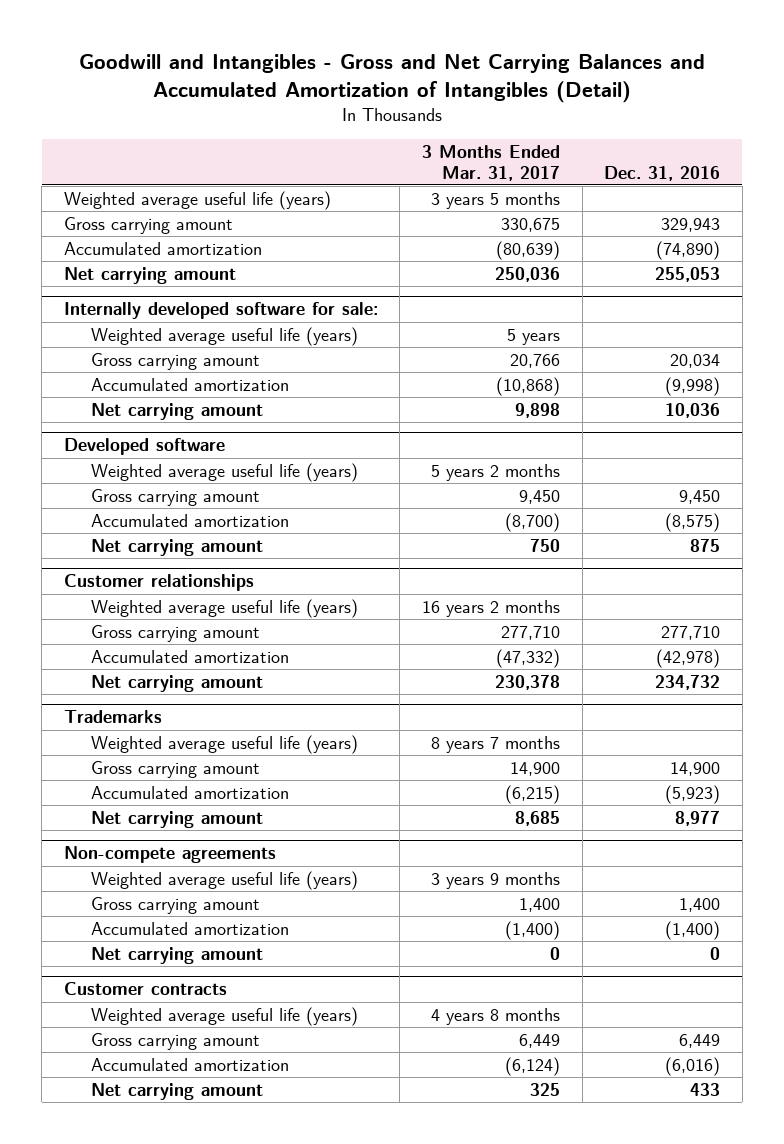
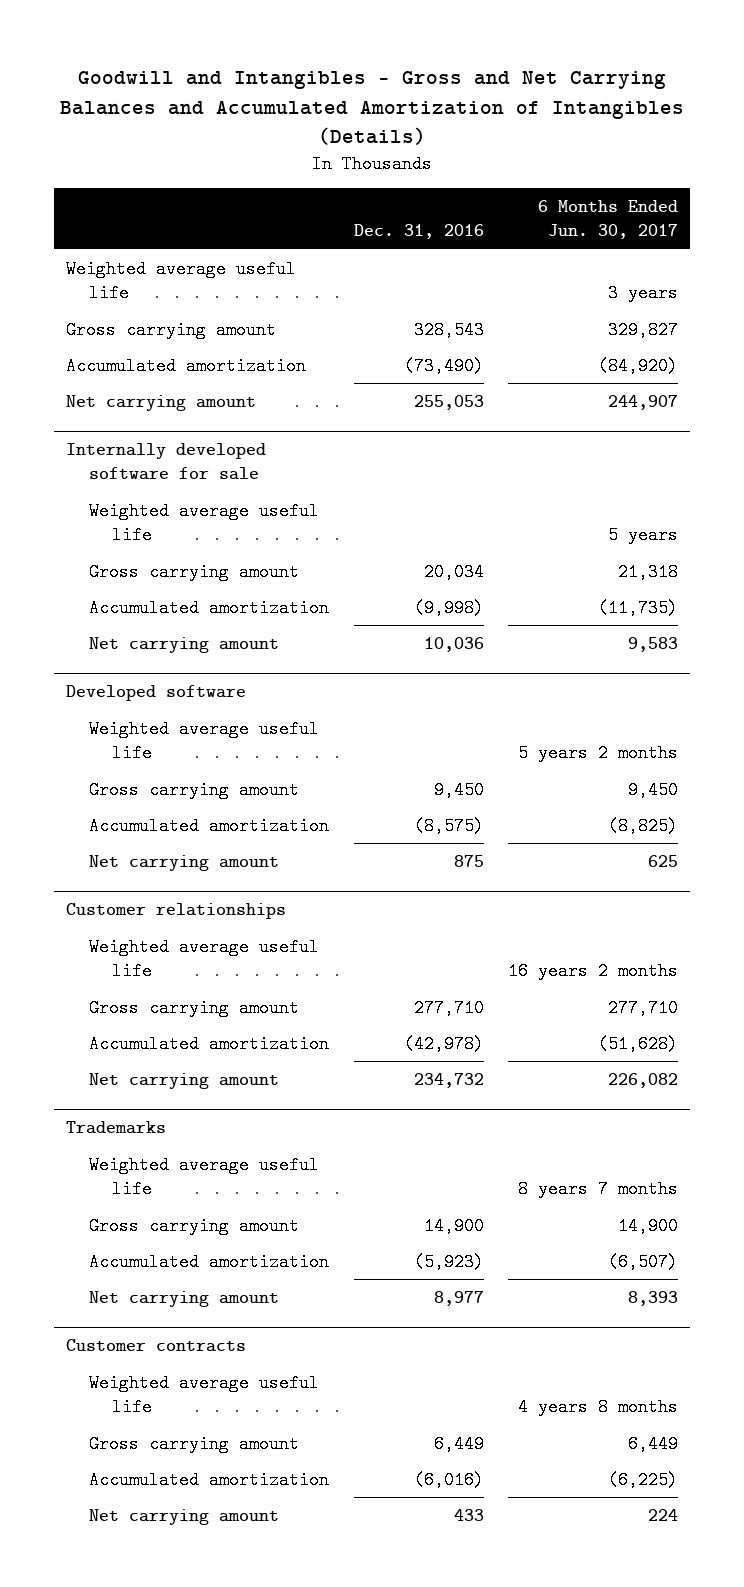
[79,54,706,104] Goodwill and Intangibles - Gross and Net Carrying Balances and Accumulated Amortization of Intangibles (Detail) -> [60,70,685,146] Goodwill and Intangibles - Gross and Net Carrying Balances and Accumulated Amortization of Intangibles (Details)
[422,144,561,181] 3 Months Ended Mar. 31, 2017 -> none
none -> [538,200,679,240] 6 Months Ended Jun. 30, 2017
[63,190,331,210] Weighted average useful life (years) -> [66,260,297,303] Weighted average useful life
[661,217,721,232] 329,943 -> [413,321,484,340] 328,543
[656,240,721,260] (74,890) -> [403,357,484,376] (73,490)
[63,302,378,320] Internally developed software for sale: -> [66,443,267,481] Internally developed software for sale
[91,326,359,346] Weighted average useful life (years) -> [89,502,320,545] Weighted average useful life
[91,462,359,482] Weighted average useful life (years) -> [89,720,320,763] Weighted average useful life
[91,598,359,618] Weighted average useful life (years) -> [89,938,320,981] Weighted average useful life
[91,734,359,754] Weighted average useful life (years) -> [89,1156,320,1199] Weighted average useful life
[63,846,276,864] Non-compete agreements -> none
[91,870,359,890] Weighted average useful life (years) -> none
[91,896,261,914] Gross carrying amount -> none
[91,921,290,935] Accumulated amortization -> none
[91,946,264,964] Net carrying amount -> none
[91,1006,359,1026] Weighted average useful life (years) -> [89,1374,320,1417] Weighted average useful life

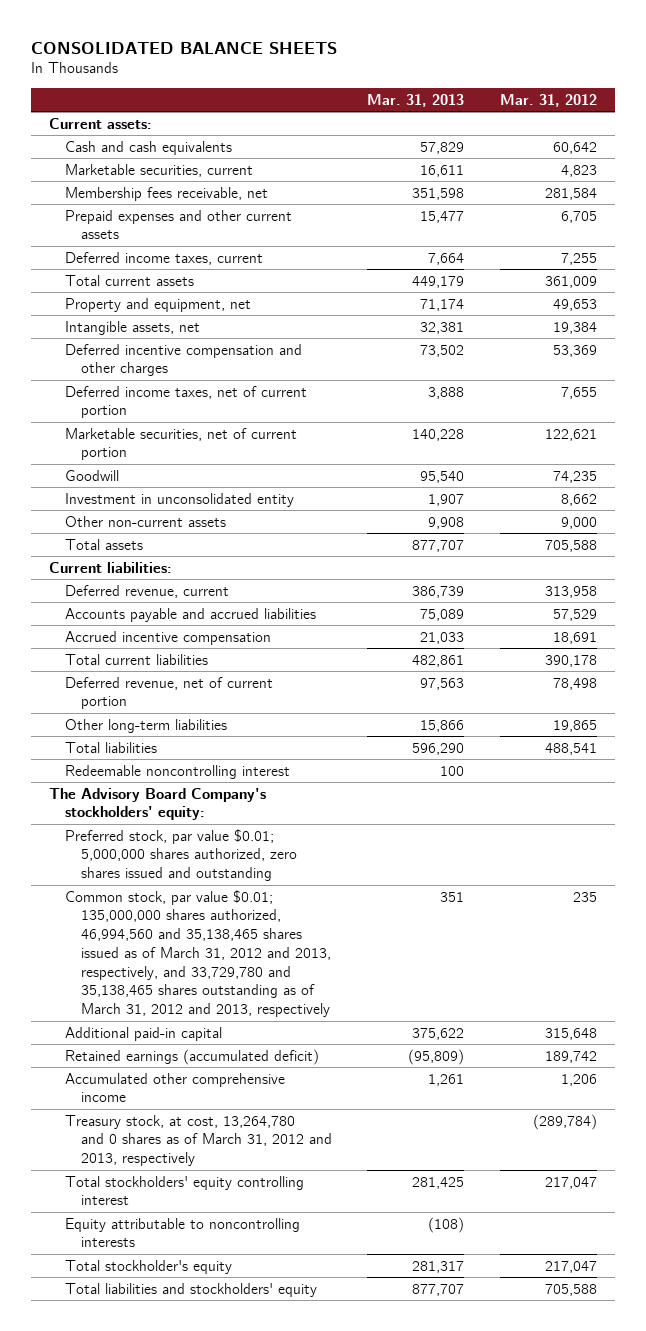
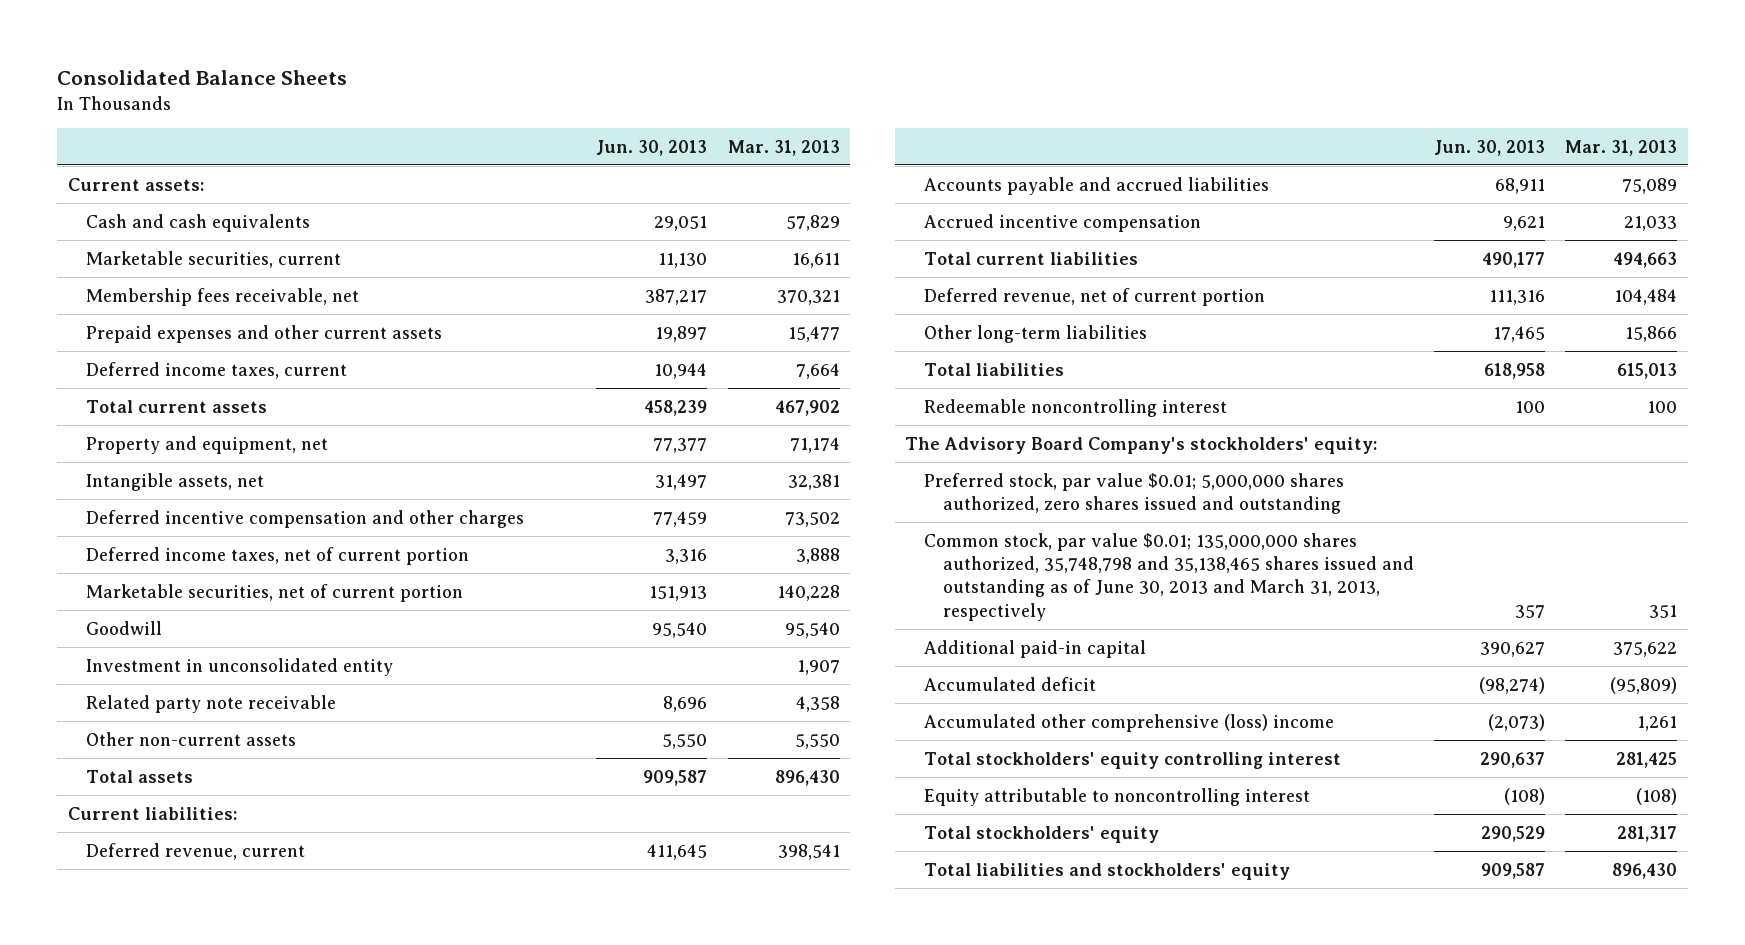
[30,41,337,54] CONSOLIDATED BALANCE SHEETS -> [57,70,348,86] Consolidated Balance Sheets
[500,93,598,107] Mar. 31, 2012 -> none
none -> [596,139,708,156] Jun. 30, 2013
[412,187,465,200] 351,598 -> [776,289,840,305] 370,321
[412,275,465,288] 449,179 -> [774,399,840,416] 467,902
none -> [86,694,337,713] Related party note receivable
[428,516,465,529] 9,908 -> [794,733,840,749] 5,550
[412,539,465,552] 877,707 -> [774,769,840,786] 896,430
[412,585,465,598] 386,739 -> [777,843,840,860] 398,541
[412,654,465,667] 482,861 -> [1613,251,1678,268] 494,663
[420,677,465,690] 97,563 -> [1614,288,1678,305] 104,484
[412,742,465,755] 596,290 -> [1617,362,1678,379] 615,013
[64,889,331,1018] Common stock, par value $0.01; 135,000,000 shares authorized, 46,994,560 and 35,138,465 shares issued as of March 31, 2012 and 2013, respectively, and 33,729,780 and 35,138,465 shares outstanding as of March 31, 2012 and 2013, respectively -> [923,532,1414,621] Common stock, par value $0.01; 135,000,000 shares authorized, 35,748,798 and 35,138,465 shares issued and outstanding as of June 30, 2013 and March 31, 2013, respectively
[64,1114,332,1167] Treasury stock, at cost, 13,264,780 and 0 shares as of March 31, 2012 and 2013, respectively -> none
[64,1048,319,1065] Retained earnings (accumulated deficit) -> [923,676,1096,691] Accumulated deficit
[64,1072,285,1103] Accumulated other comprehensive income -> [923,713,1334,732] Accumulated other comprehensive (loss) income
[64,1217,300,1248] Equity attributable to noncontrolling interests -> [923,787,1310,806] Equity attributable to noncontrolling interest
[64,1259,232,1274] Total stockholder's equity -> [923,825,1159,843] Total stockholders' equity
[412,1283,465,1296] 877,707 -> [1612,862,1678,879] 896,430

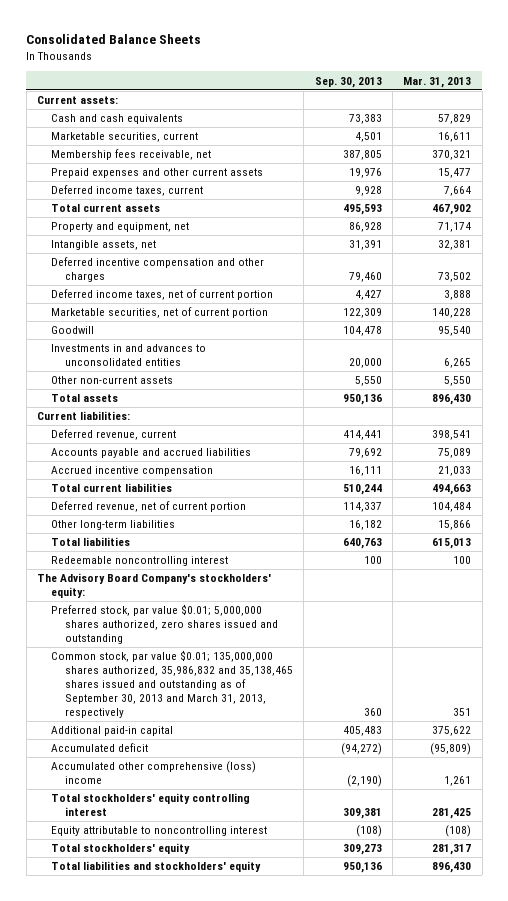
[596,139,708,156] Jun. 30, 2013 -> none
none -> [314,76,382,88] Sep. 30, 2013
[86,694,337,713] Related party note receivable -> none
[86,657,394,676] Investment in unconsolidated entity -> [51,344,207,367] Investments in and advances to unconsolidated entities
[796,659,840,675] 1,907 -> [444,358,472,369] 6,265
[923,532,1414,621] Common stock, par value $0.01; 135,000,000 shares authorized, 35,748,798 and 35,138,465 shares issued and outstanding as of June 30, 2013 and March 31, 2013, respectively -> [51,650,294,719] Common stock, par value $0.01; 135,000,000 shares authorized, 35,986,832 and 35,138,465 shares issued and outstanding as of September 30, 2013 and March 31, 2013, respectively

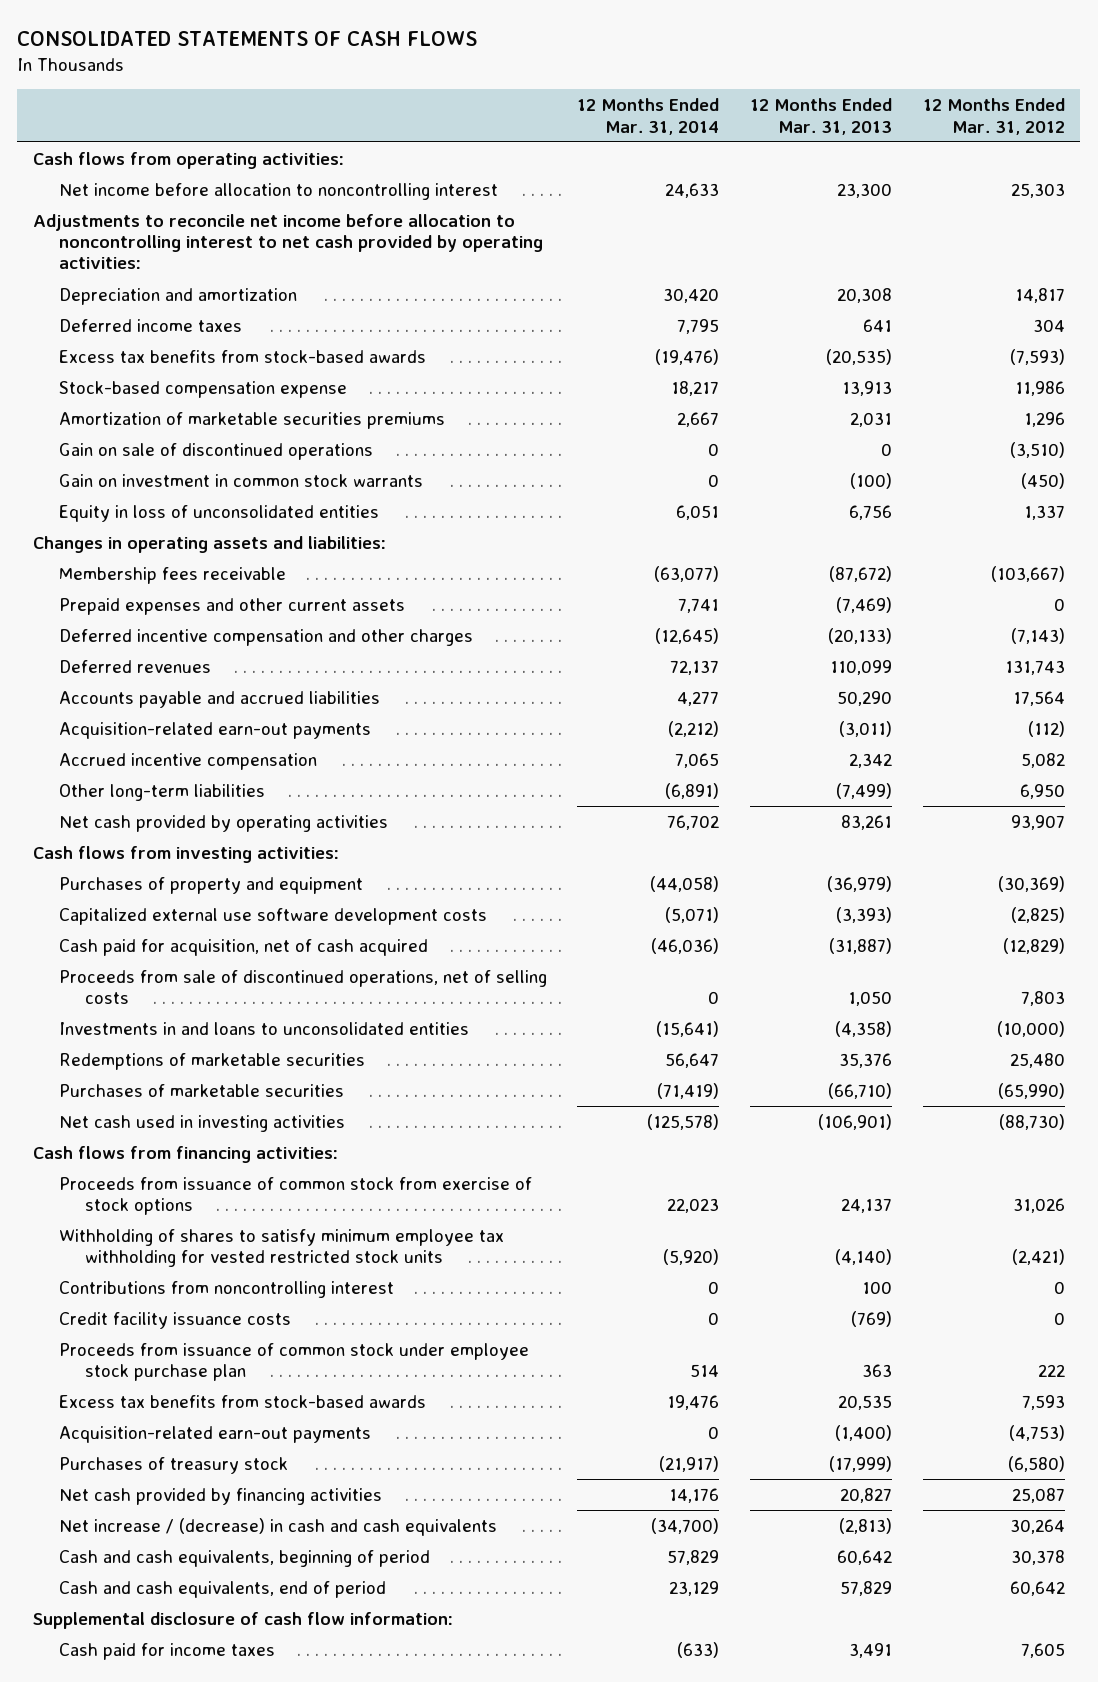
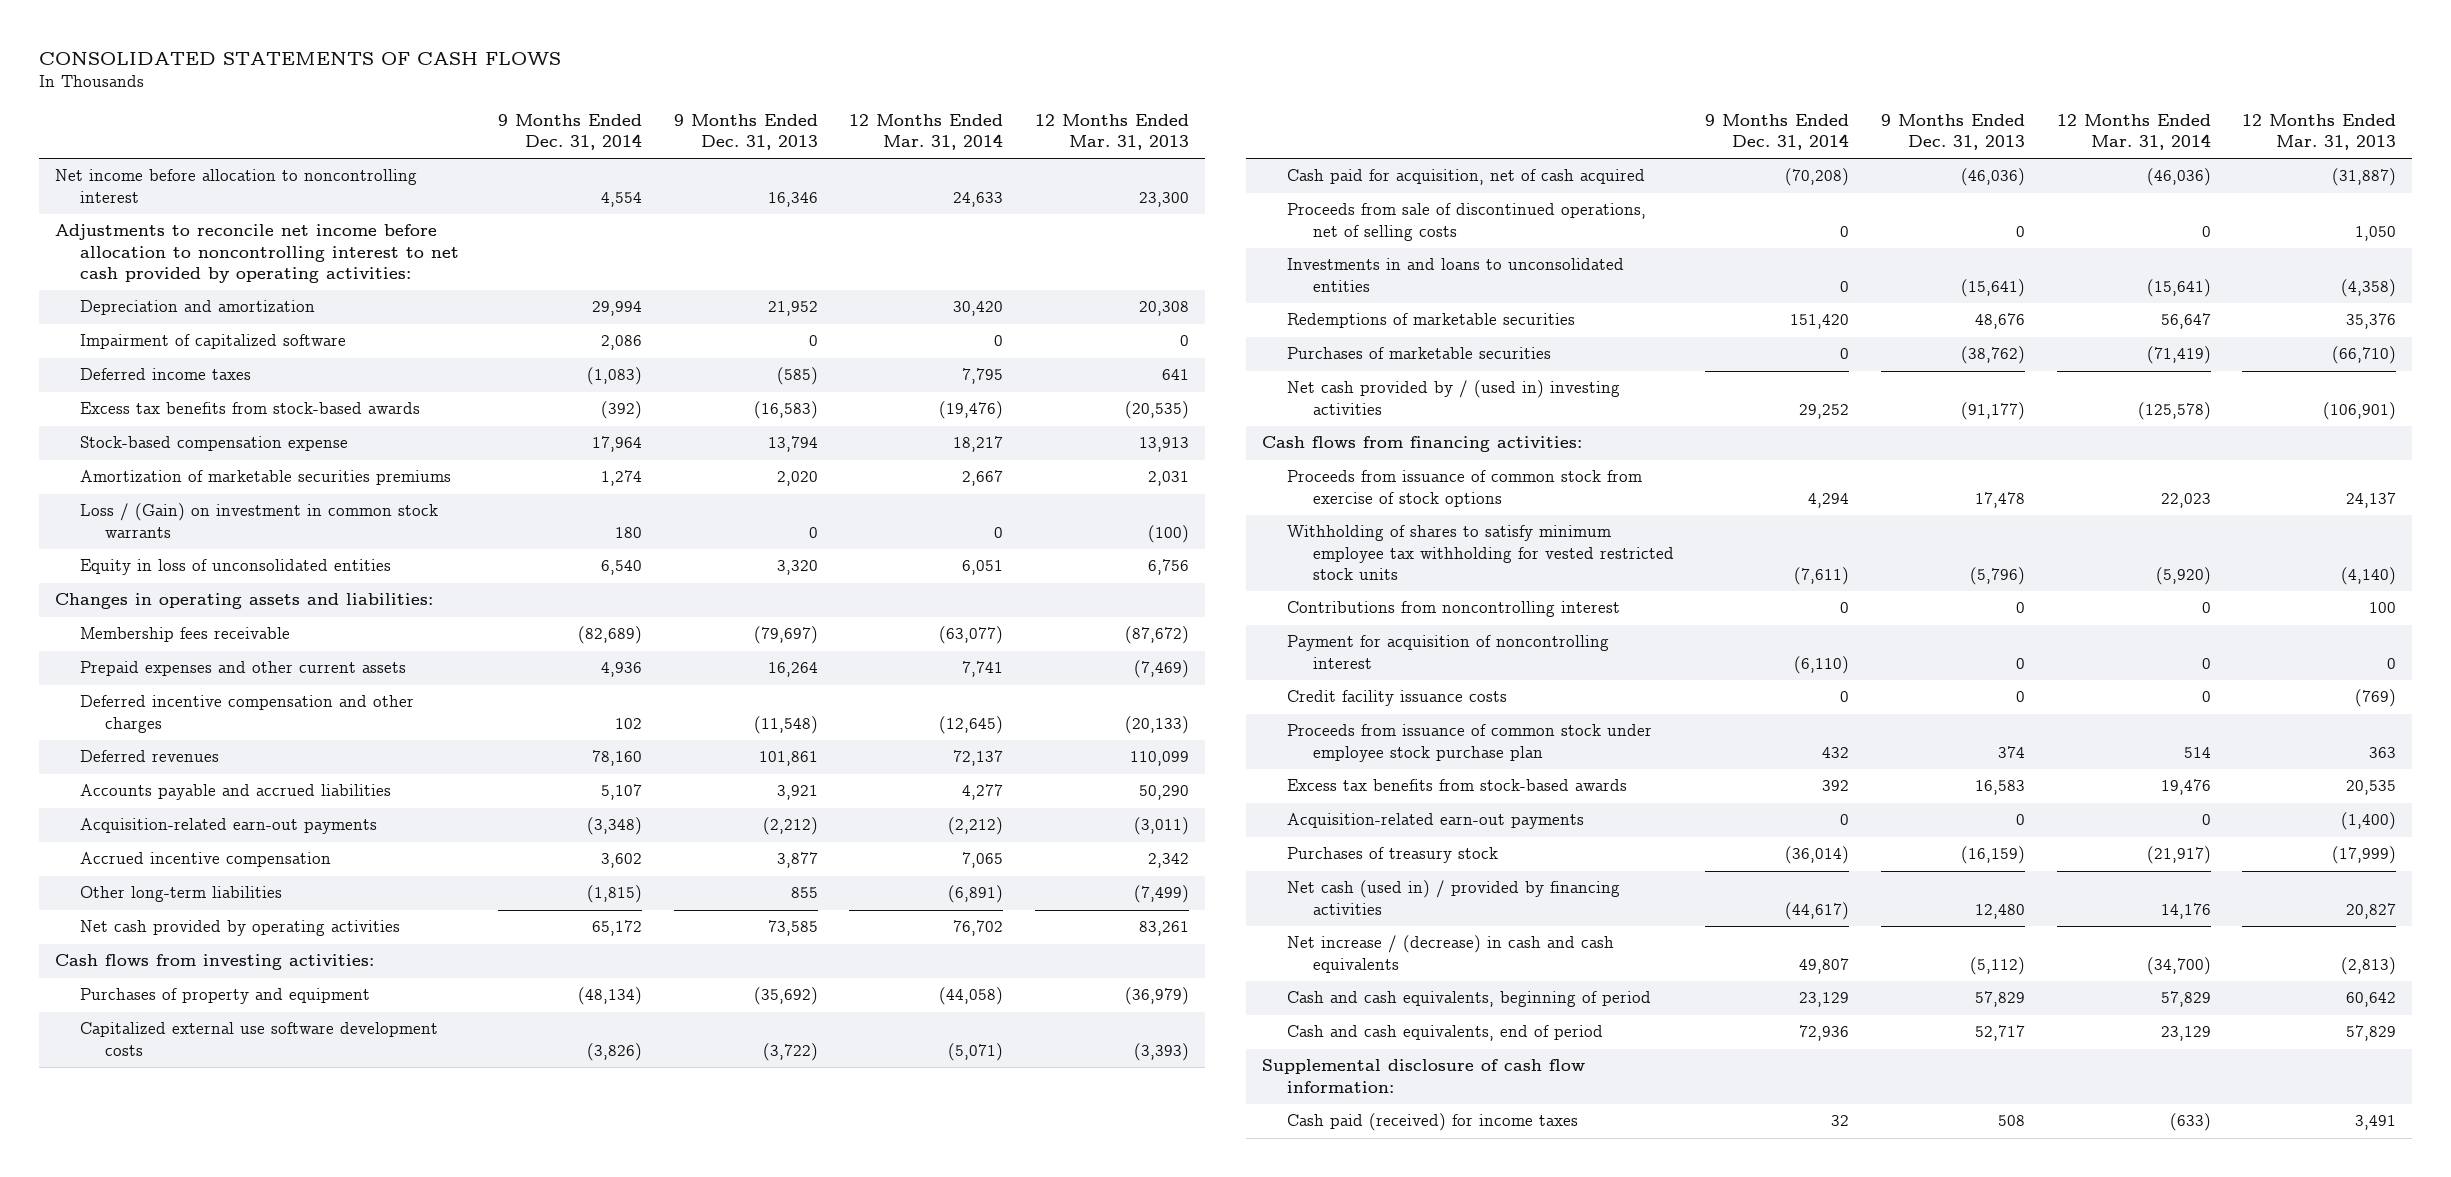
[922,98,1065,135] 12 Months Ended Mar. 31, 2012 -> none
none -> [497,114,642,151] 9 Months Ended Dec. 31, 2014
none -> [673,114,818,151] 9 Months Ended Dec. 31, 2013
[32,151,344,169] Cash flows from operating activities: -> none
none -> [80,334,347,350] Impairment of capitalized software
[58,442,373,460] Gain on sale of discontinued operations -> none
[58,473,423,487] Gain on investment in common stock warrants -> [80,503,439,538] Loss / (Gain) on investment in common stock warrants
[58,1114,345,1132] Net cash used in investing activities -> [1287,380,1621,415] Net cash provided by / (used in) investing activities
none -> [1287,635,1610,669] Payment for acquisition of noncontrolling interest
[58,1487,382,1505] Net cash provided by financing activities -> [1287,880,1621,915] Net cash (used in) / provided by financing activities
[58,1642,275,1660] Cash paid for income taxes -> [1287,1113,1579,1132] Cash paid (received) for income taxes

